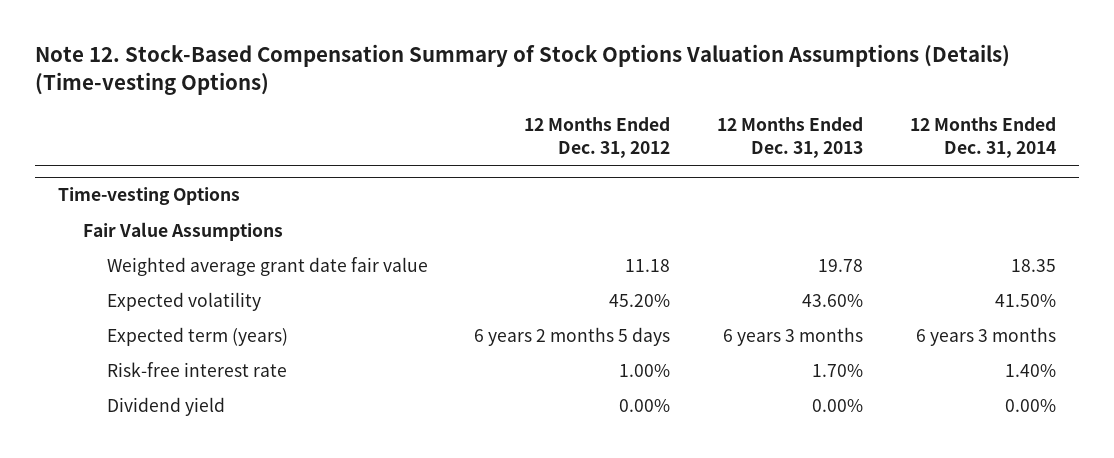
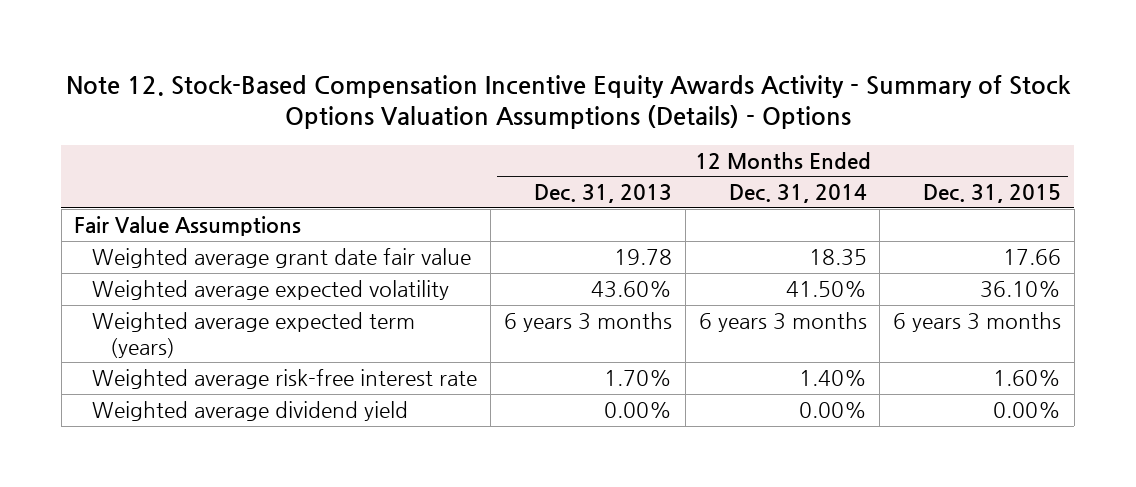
[34,44,1010,95] Note 12. Stock-Based Compensation Summary of Stock Options Valuation Assumptions (Details) (Time-vesting Options) -> [65,74,1071,130] Note 12. Stock-Based Compensation Incentive Equity Awards Activity - Summary of Stock Options Valuation Assumptions (Details) - Options
[524,117,671,158] 12 Months Ended Dec. 31, 2012 -> none
none -> [923,184,1062,204] Dec. 31, 2015
[58,187,241,206] Time-vesting Options -> none
[106,292,261,312] Expected volatility -> [92,279,450,300] Weighted average expected volatility
[106,327,288,347] Expected term (years) -> [92,311,416,358] Weighted average expected term (years)
[106,362,287,378] Risk-free interest rate -> [92,368,478,389] Weighted average risk-free interest rate
[106,397,225,417] Dividend yield -> [92,400,409,421] Weighted average dividend yield

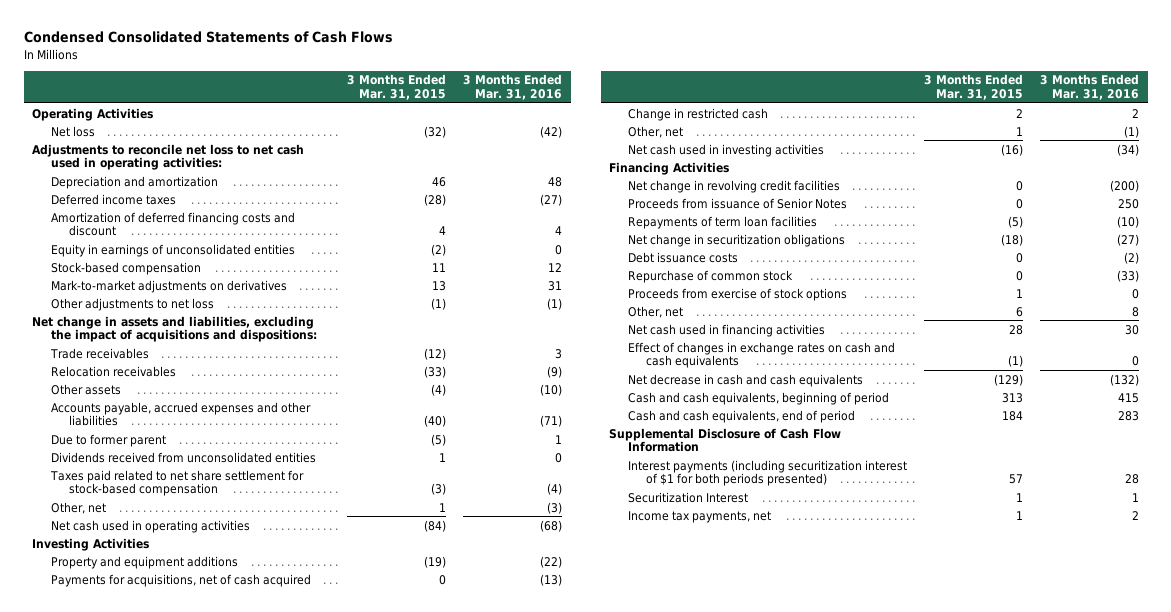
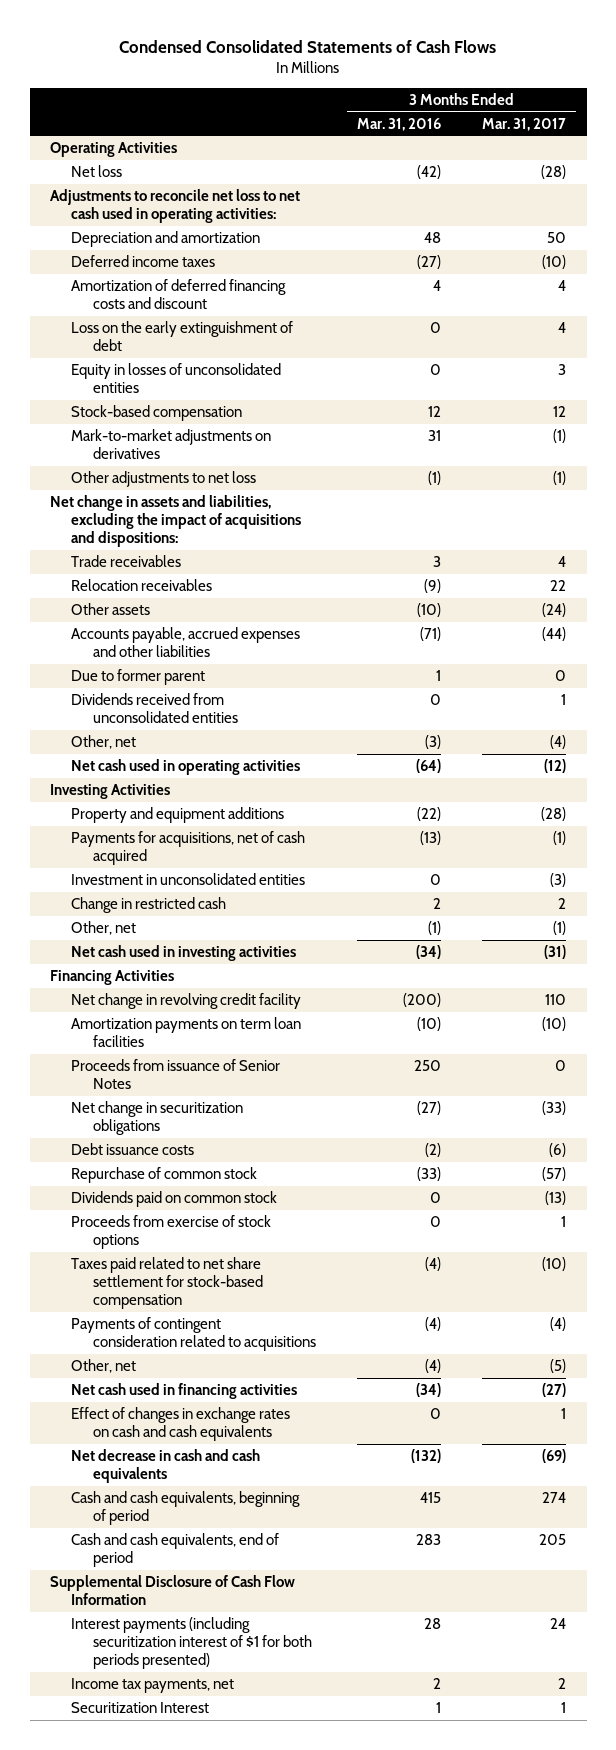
[347,74,447,101] 3 Months Ended Mar. 31, 2015 -> none
none -> [482,117,567,131] Mar. 31, 2017
none -> [71,321,294,352] Loss on the early extinguishment of debt
[50,243,295,257] Equity in earnings of unconsolidated entities -> [71,363,282,394] Equity in losses of unconsolidated entities
[540,519,563,532] (68) -> [415,759,441,774] (64)
none -> [71,873,306,886] Investment in unconsolidated entities
[627,179,840,193] Net change in revolving credit facilities -> [71,993,302,1010] Net change in revolving credit facility
none -> [71,1017,302,1048] Amortization payments on term loan facilities
[627,215,817,229] Repayments of term loan facilities -> none
none -> [71,1191,278,1208] Dividends paid on common stock
[49,469,304,497] Taxes paid related to net share settlement for stock-based compensation -> [71,1257,263,1309] Taxes paid related to net share settlement for stock-based compensation
none -> [71,1317,316,1352] Payments of contingent consideration related to acquisitions
[1132,306,1140,317] 8 -> [424,1359,441,1374] (4)
[1125,324,1140,335] 30 -> [415,1383,441,1398] (34)
[627,491,748,503] Securitization Interest -> [71,1702,210,1714] Securitization Interest

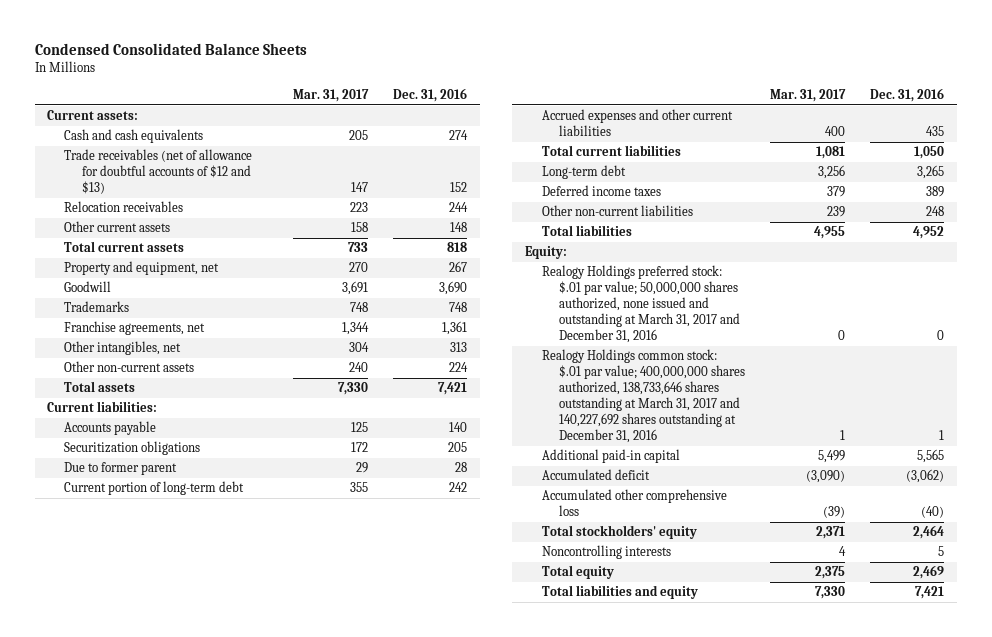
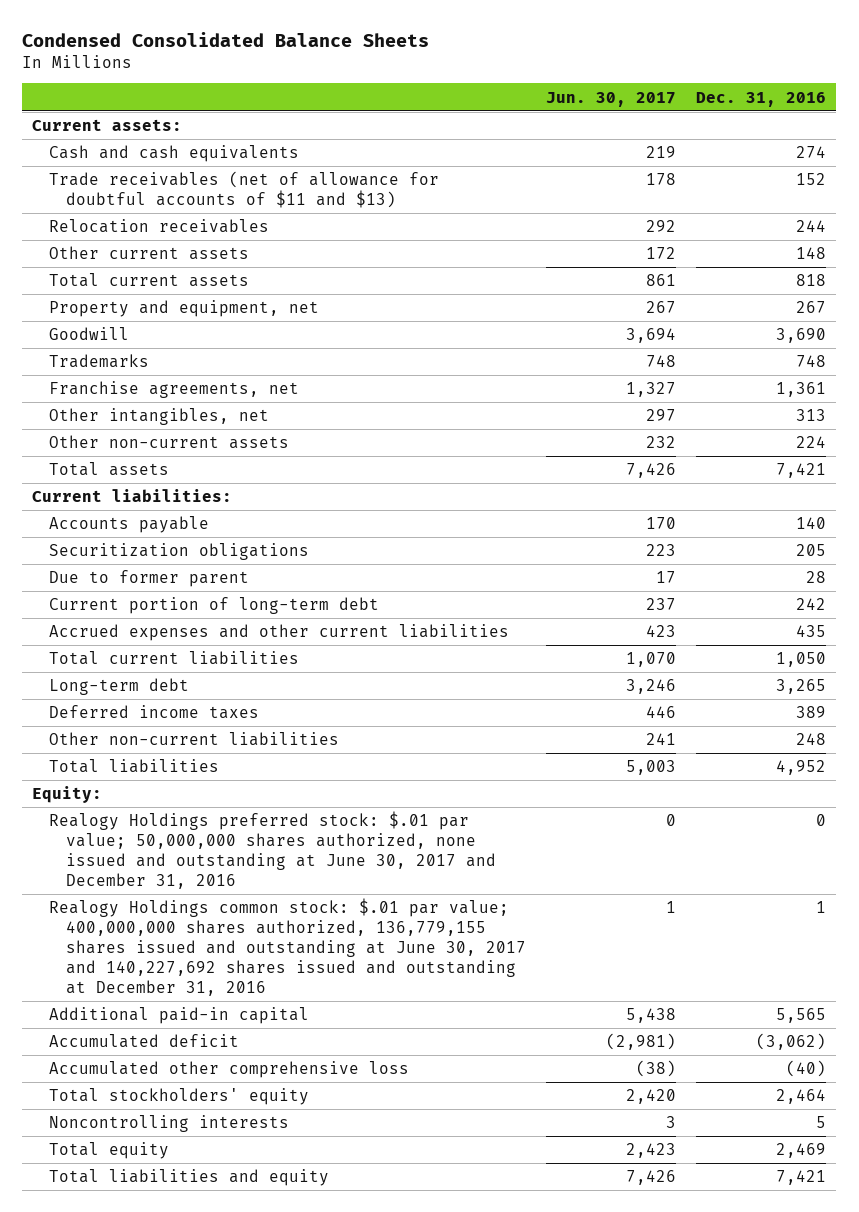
[292,89,369,103] Mar. 31, 2017 -> none
none -> [546,91,677,107] Jun. 30, 2017
[64,149,253,195] Trade receivables (net of allowance for doubtful accounts of $12 and $13) -> [49,171,440,209] Trade receivables (net of allowance for doubtful accounts of $11 and $13)
[541,265,740,344] Realogy Holdings preferred stock: $.01 par value; 50,000,000 shares authorized, none issued and outstanding at March 31, 2017 and December 31, 2016 -> [49,811,496,890] Realogy Holdings preferred stock: $.01 par value; 50,000,000 shares authorized, none issued and outstanding at June 30, 2017 and December 31, 2016
[541,349,745,444] Realogy Holdings common stock: $.01 par value; 400,000,000 shares authorized, 138,733,646 shares outstanding at March 31, 2017 and 140,227,692 shares outstanding at December 31, 2016 -> [49,898,526,997] Realogy Holdings common stock: $.01 par value; 400,000,000 shares authorized, 136,779,155 shares issued and outstanding at June 30, 2017 and 140,227,692 shares issued and outstanding at December 31, 2016

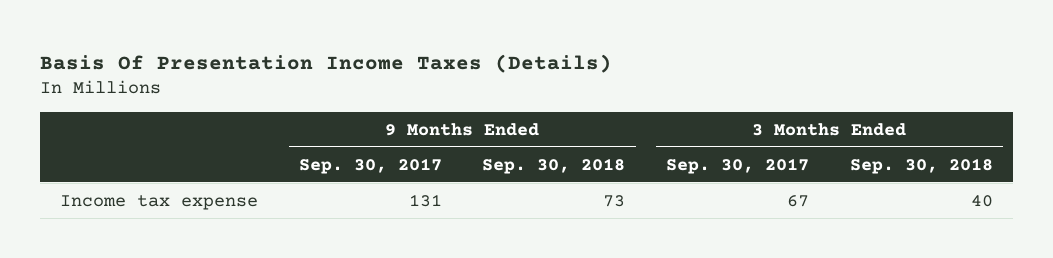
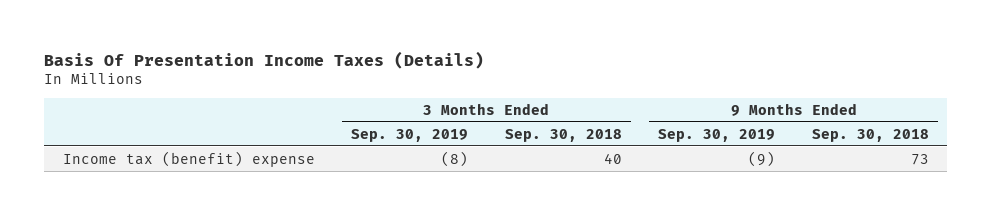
[298,157,442,174] Sep. 30, 2017 -> none
[665,157,809,174] Sep. 30, 2017 -> none
none -> [351,128,469,142] Sep. 30, 2019
none -> [658,128,776,142] Sep. 30, 2019
[60,194,259,210] Income tax expense -> [62,150,315,167] Income tax (benefit) expense

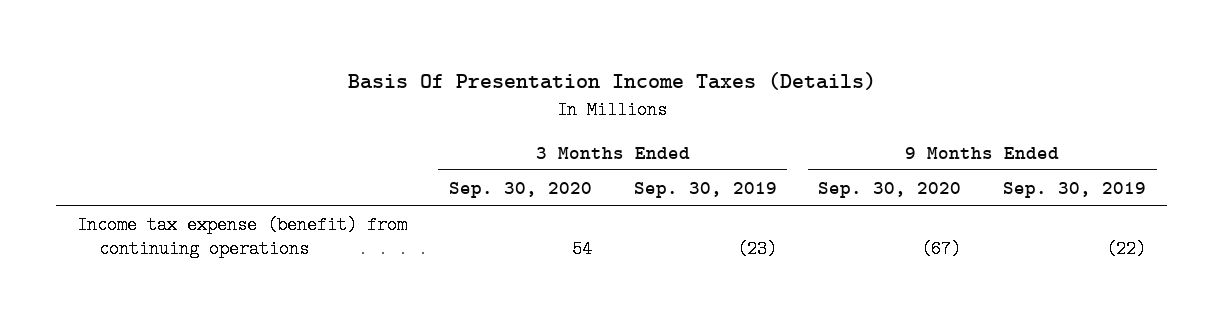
[504,128,622,142] Sep. 30, 2018 -> none
[811,128,929,142] Sep. 30, 2018 -> none
none -> [448,181,592,198] Sep. 30, 2020
none -> [818,181,962,198] Sep. 30, 2020
[62,150,315,167] Income tax (benefit) expense -> [77,215,408,259] Income tax expense (benefit) from continuing operations
[441,150,469,167] (8) -> [736,240,777,259] (23)
[748,150,776,167] (9) -> [1106,240,1147,259] (22)

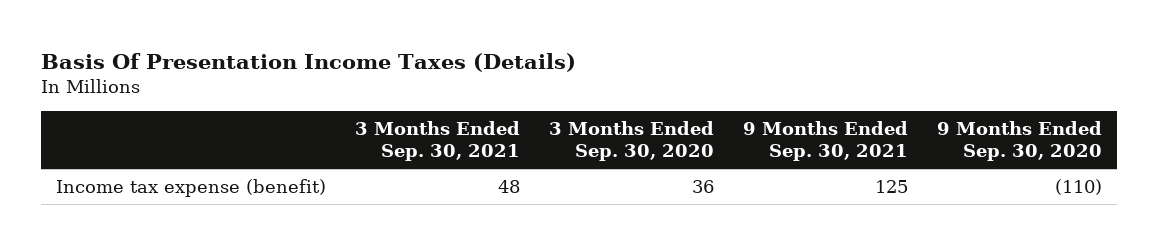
[633,181,777,198] Sep. 30, 2019 -> none
[1003,181,1147,198] Sep. 30, 2019 -> none
none -> [354,120,520,162] 3 Months Ended Sep. 30, 2021
none -> [742,120,908,162] 9 Months Ended Sep. 30, 2021
[77,215,408,259] Income tax expense (benefit) from continuing operations -> [55,179,326,198] Income tax expense (benefit)
[571,240,592,259] 54 -> [691,180,714,194] 36
[921,240,962,259] (67) -> [1054,179,1102,196] (110)

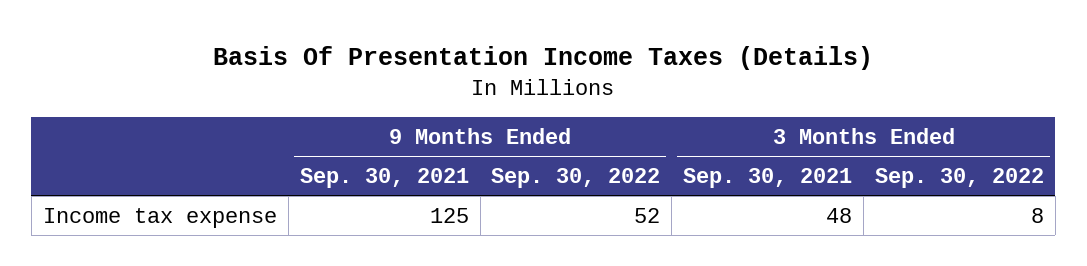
[548,120,714,162] 3 Months Ended Sep. 30, 2020 -> none
[936,120,1102,162] 9 Months Ended Sep. 30, 2020 -> none
none -> [491,168,661,189] Sep. 30, 2022
none -> [874,168,1044,189] Sep. 30, 2022
[55,179,326,198] Income tax expense (benefit) -> [42,207,277,228] Income tax expense

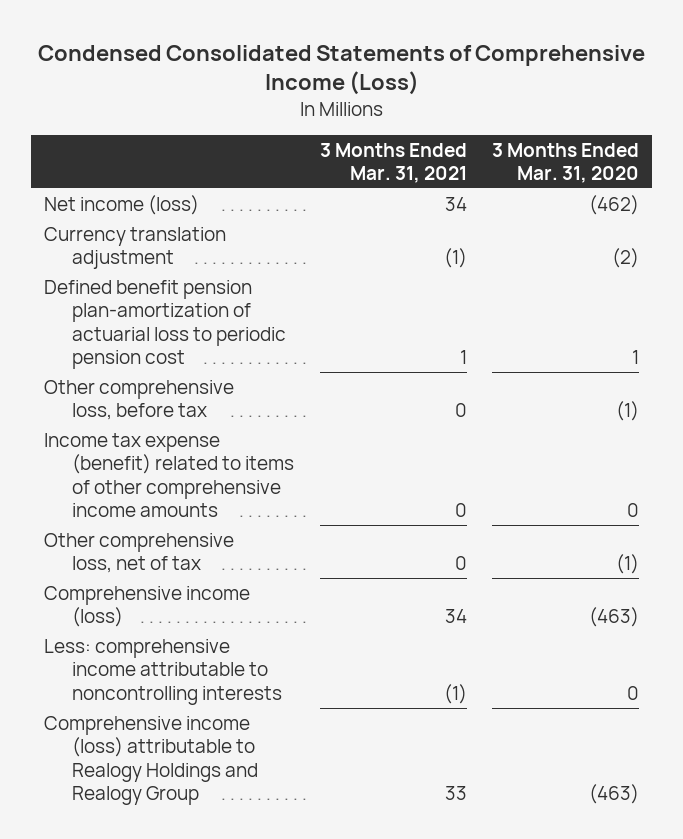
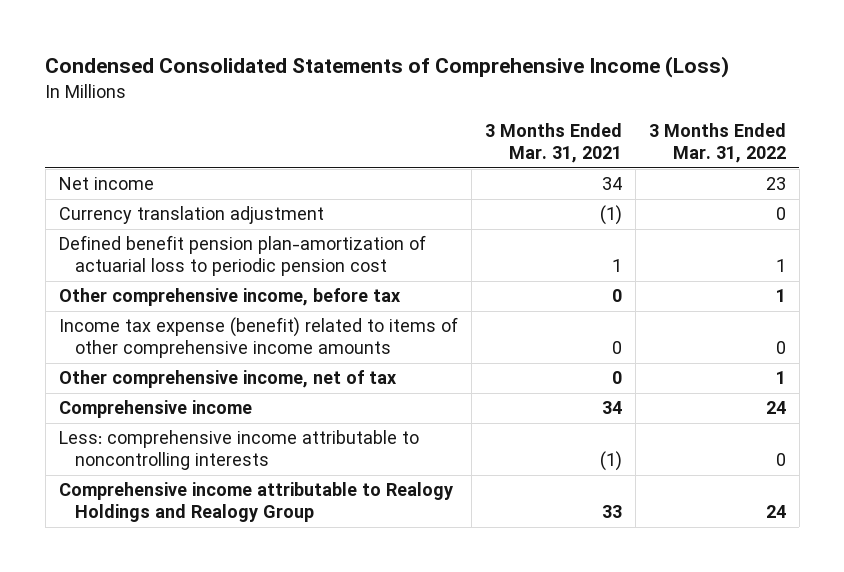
[492,142,640,183] 3 Months Ended Mar. 31, 2020 -> none
none -> [648,123,786,164] 3 Months Ended Mar. 31, 2022
[43,194,199,215] Net income (loss) -> [58,177,154,191] Net income
[43,379,234,421] Other comprehensive loss, before tax -> [58,288,401,307] Other comprehensive income, before tax
[43,532,234,574] Other comprehensive loss, net of tax -> [58,370,397,389] Other comprehensive income, net of tax
[43,585,250,628] Comprehensive income (loss) -> [58,400,252,419] Comprehensive income
[43,715,259,806] Comprehensive income (loss) attributable to Realogy Holdings and Realogy Group -> [58,482,453,523] Comprehensive income attributable to Realogy Holdings and Realogy Group

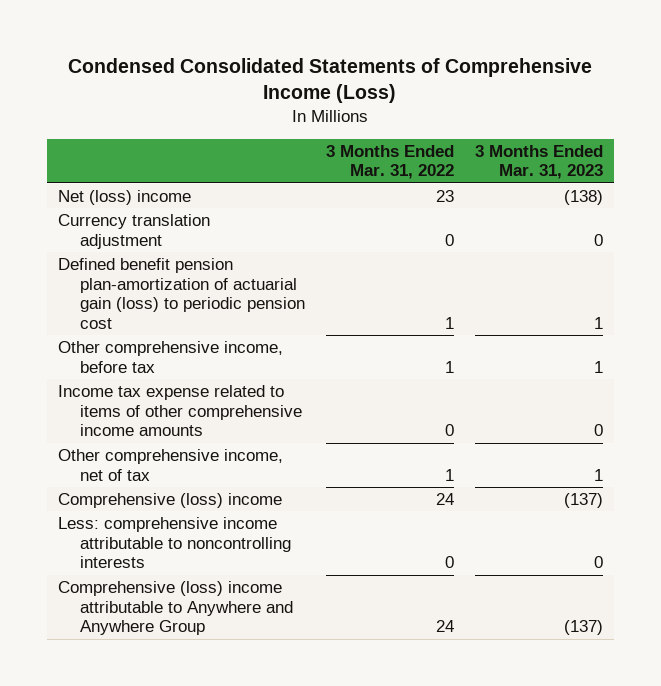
[484,123,622,164] 3 Months Ended Mar. 31, 2021 -> none
none -> [475,144,604,180] 3 Months Ended Mar. 31, 2023
[58,177,154,191] Net income -> [57,190,191,206] Net (loss) income
[58,235,426,277] Defined benefit pension plan-amortization of actuarial loss to periodic pension cost -> [57,258,306,329] Defined benefit pension plan-amortization of actuarial gain (loss) to periodic pension cost
[58,317,458,359] Income tax expense (benefit) related to items of other comprehensive income amounts -> [57,385,303,437] Income tax expense related to items of other comprehensive income amounts
[58,400,252,419] Comprehensive income -> [57,493,282,509] Comprehensive (loss) income
[58,482,453,523] Comprehensive income attributable to Realogy Holdings and Realogy Group -> [57,581,294,636] Comprehensive (loss) income attributable to Anywhere and Anywhere Group

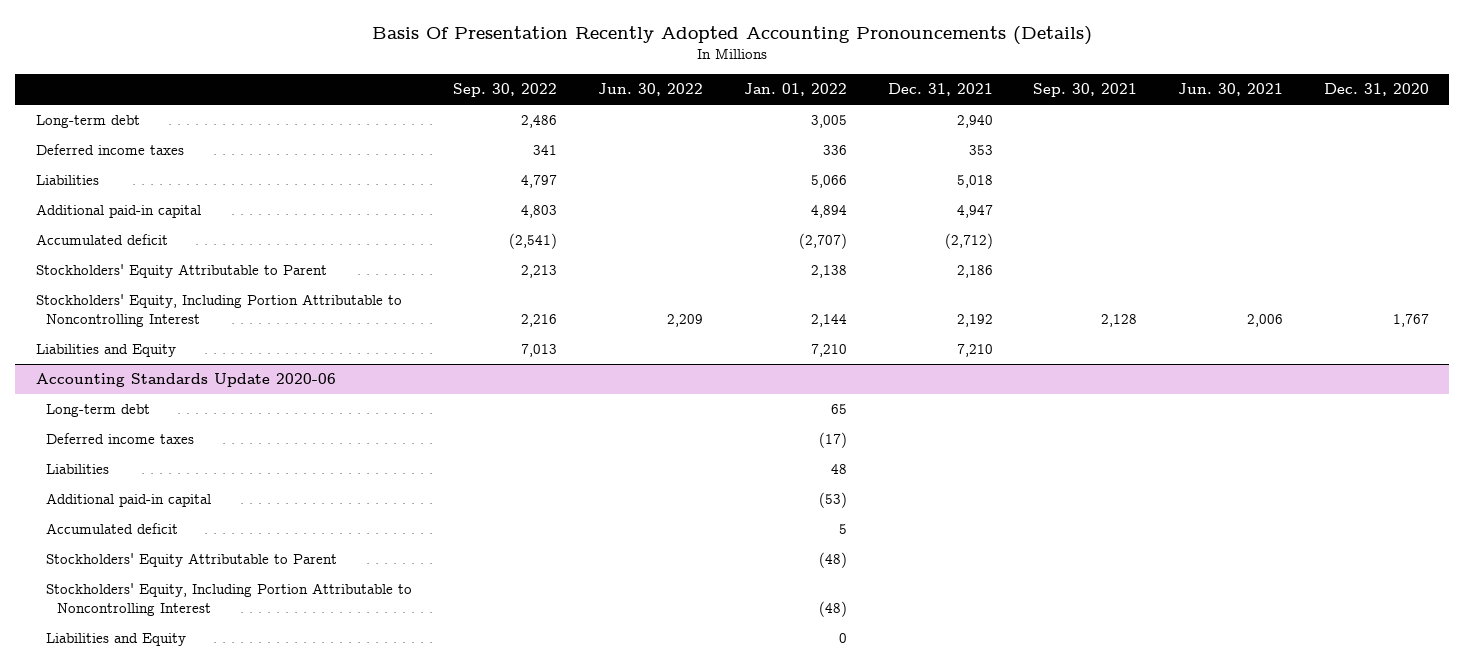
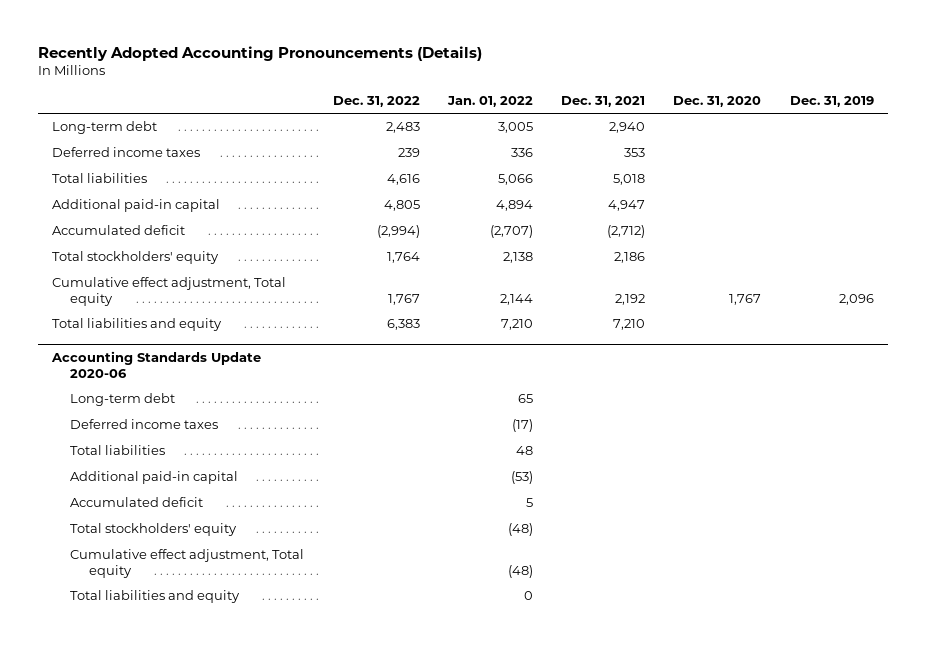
[372,25,1093,45] Basis Of Presentation Recently Adopted Accounting Pronouncements (Details) -> [37,45,482,61] Recently Adopted Accounting Pronouncements (Details)
[453,83,558,98] Sep. 30, 2022 -> none
[597,83,703,97] Jun. 30, 2022 -> none
[1033,83,1138,98] Sep. 30, 2021 -> none
[1178,83,1284,97] Jun. 30, 2021 -> none
none -> [332,96,420,108] Dec. 31, 2022
none -> [789,96,874,108] Dec. 31, 2019
[35,175,99,186] Liabilities -> [51,173,147,184] Total liabilities
[35,264,327,279] Stockholders' Equity Attributable to Parent -> [51,251,219,265] Total stockholders' equity
[35,294,402,327] Stockholders' Equity, Including Portion Attributable to Noncontrolling Interest -> [51,277,286,306] Cumulative effect adjustment, Total equity
[35,344,176,358] Liabilities and Equity -> [51,318,222,332] Total liabilities and equity
[46,464,110,475] Liabilities -> [70,445,166,456] Total liabilities
[46,553,338,568] Stockholders' Equity Attributable to Parent -> [70,523,238,537] Total stockholders' equity
[46,583,413,616] Stockholders' Equity, Including Portion Attributable to Noncontrolling Interest -> [70,549,305,578] Cumulative effect adjustment, Total equity
[46,633,187,647] Liabilities and Equity -> [70,590,241,604] Total liabilities and equity

